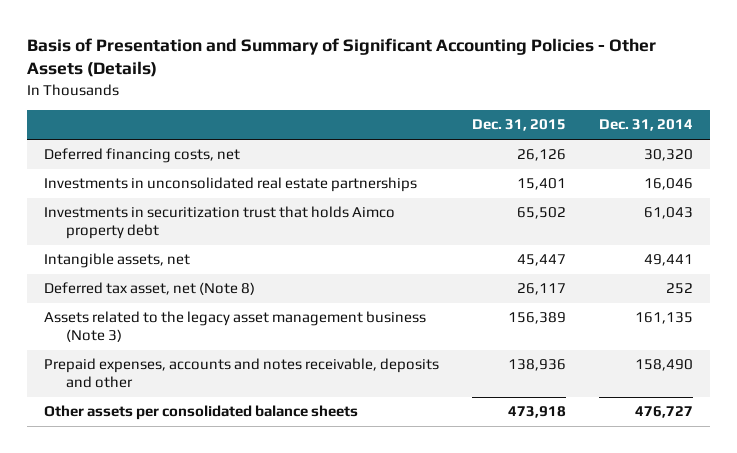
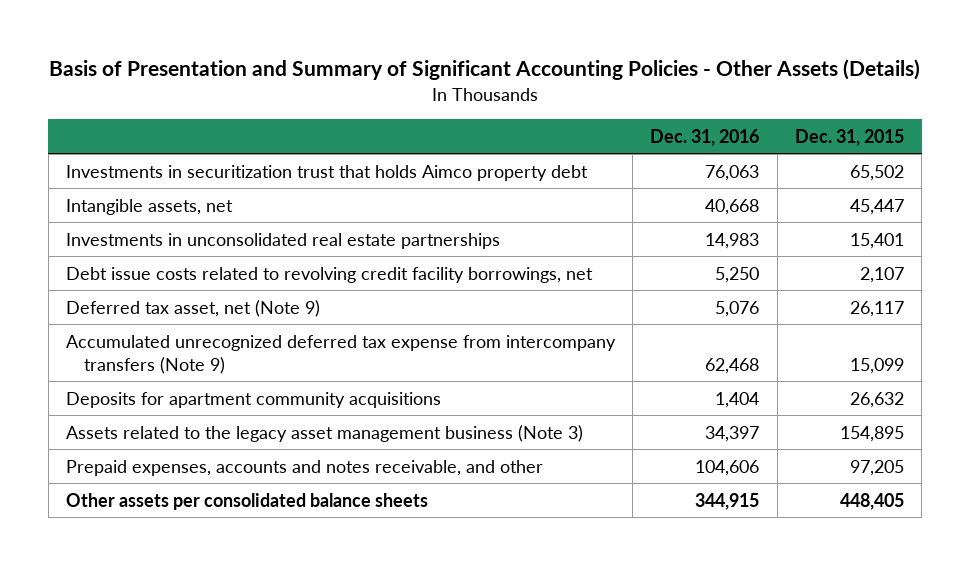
[599,119,694,132] Dec. 31, 2014 -> none
none -> [650,128,760,146] Dec. 31, 2016
[43,148,240,164] Deferred financing costs, net -> none
[43,177,417,193] Investments in unconsolidated real estate partnerships -> [65,232,500,249] Investments in unconsolidated real estate partnerships
none -> [65,266,593,283] Debt issue costs related to revolving credit facility borrowings, net
[43,282,255,296] Deferred tax asset, net (Note 8) -> [65,299,320,317] Deferred tax asset, net (Note 9)
none -> [65,334,616,374] Accumulated unrecognized deferred tax expense from intercompany transfers (Note 9)
none -> [65,391,441,408] Deposits for apartment community acquisitions
[508,312,567,325] 156,389 -> [839,425,904,442] 154,895
[43,358,439,389] Prepaid expenses, accounts and notes receivable, deposits and other -> [65,459,543,476] Prepaid expenses, accounts and notes receivable, and other
[508,359,567,372] 138,936 -> [849,459,904,476] 97,205
[508,406,567,419] 473,918 -> [839,492,904,510] 448,405

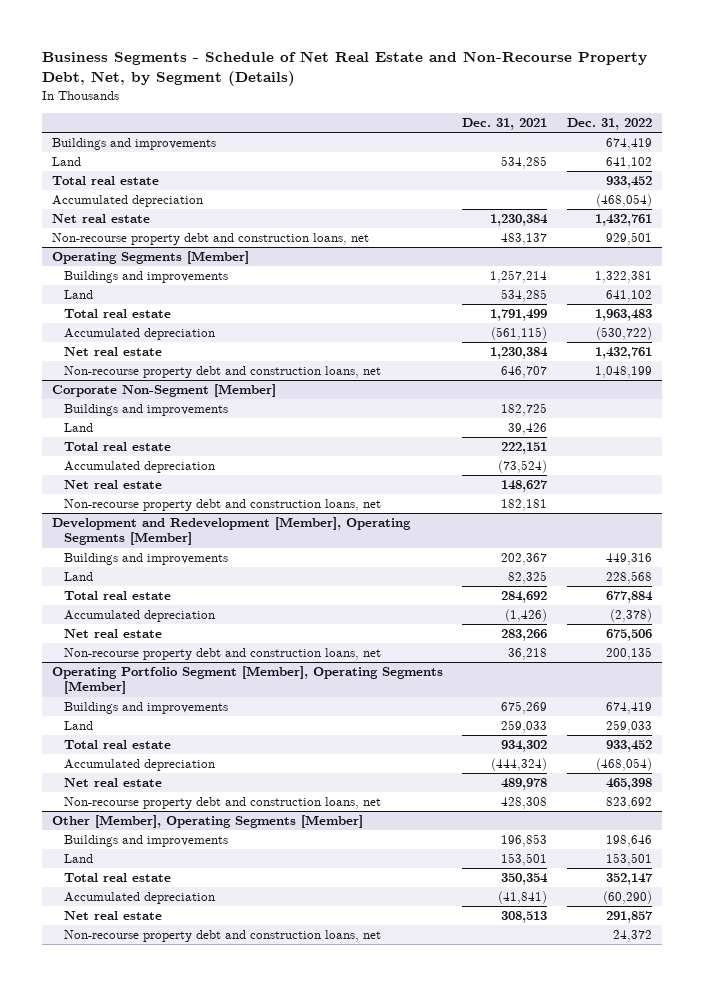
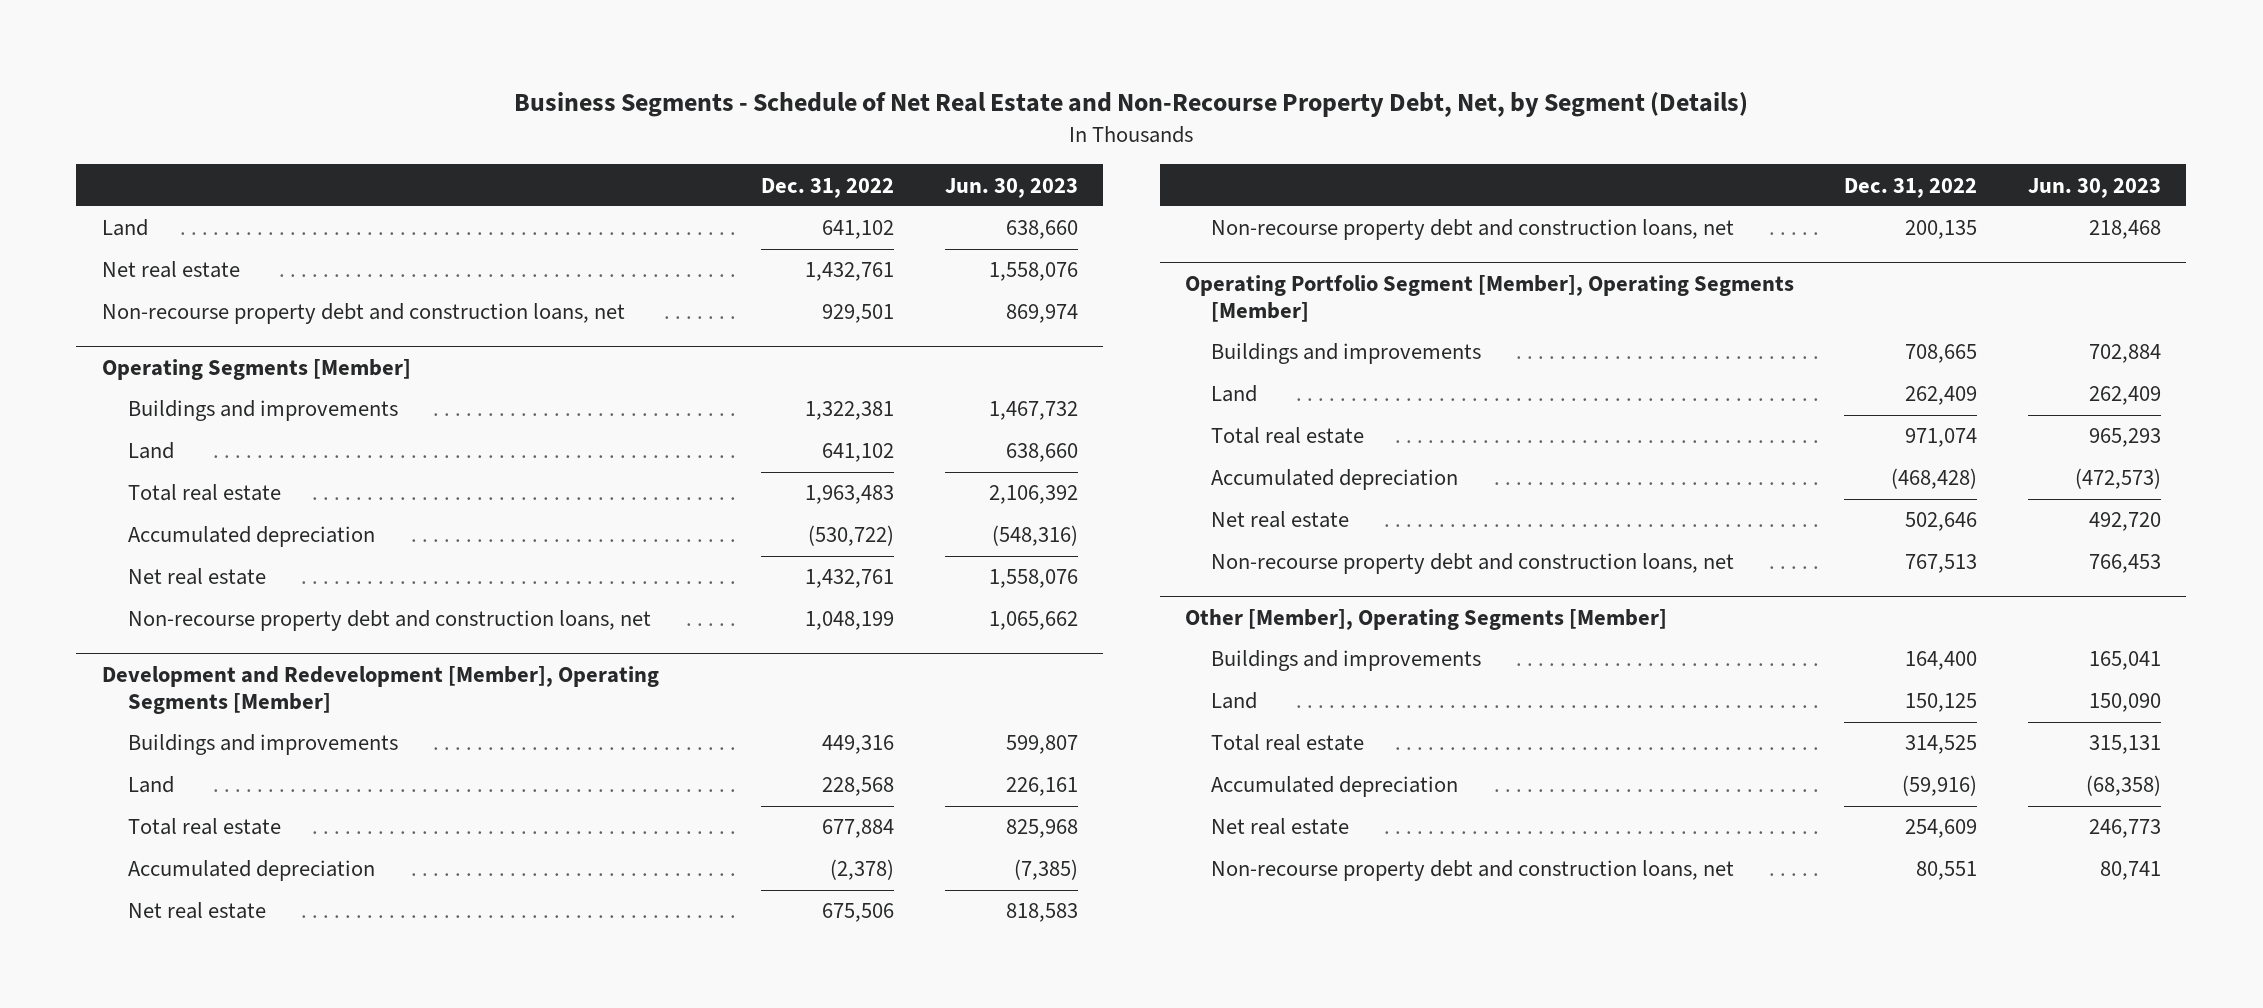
[462,118,548,131] Dec. 31, 2021 -> none
none -> [944,177,1078,198] Jun. 30, 2023
[51,138,216,151] Buildings and improvements -> none
[51,176,159,186] Total real estate -> none
[51,195,203,208] Accumulated depreciation -> none
[51,384,276,398] Corporate Non-Segment [Member] -> none
[64,404,229,417] Buildings and improvements -> none
[64,423,94,433] Land -> none
[64,442,172,452] Total real estate -> none
[64,461,216,474] Accumulated depreciation -> none
[64,480,163,490] Net real estate -> none
[64,499,382,512] Non-recourse property debt and construction loans, net -> none
[605,702,652,715] 674,419 -> [1905,344,1978,364] 708,665
[605,720,652,734] 259,033 -> [1905,386,1978,406] 262,409
[605,740,652,753] 933,452 -> [1905,428,1978,448] 971,074
[595,758,652,772] (468,054) -> [1891,468,1978,490] (468,428)
[605,778,652,791] 465,398 -> [1905,512,1978,532] 502,646
[605,797,652,810] 823,692 -> [1905,554,1978,574] 767,513
[605,835,652,848] 198,646 -> [1905,651,1978,671] 164,400
[605,853,652,867] 153,501 -> [1905,693,1978,713] 150,125
[605,873,653,886] 352,147 -> [1905,735,1978,755] 314,525
[602,891,652,905] (60,290) -> [1902,775,1978,797] (59,916)
[605,911,653,924] 291,857 -> [1905,819,1978,839] 254,609
[612,930,652,943] 24,372 -> [1916,861,1978,881] 80,551

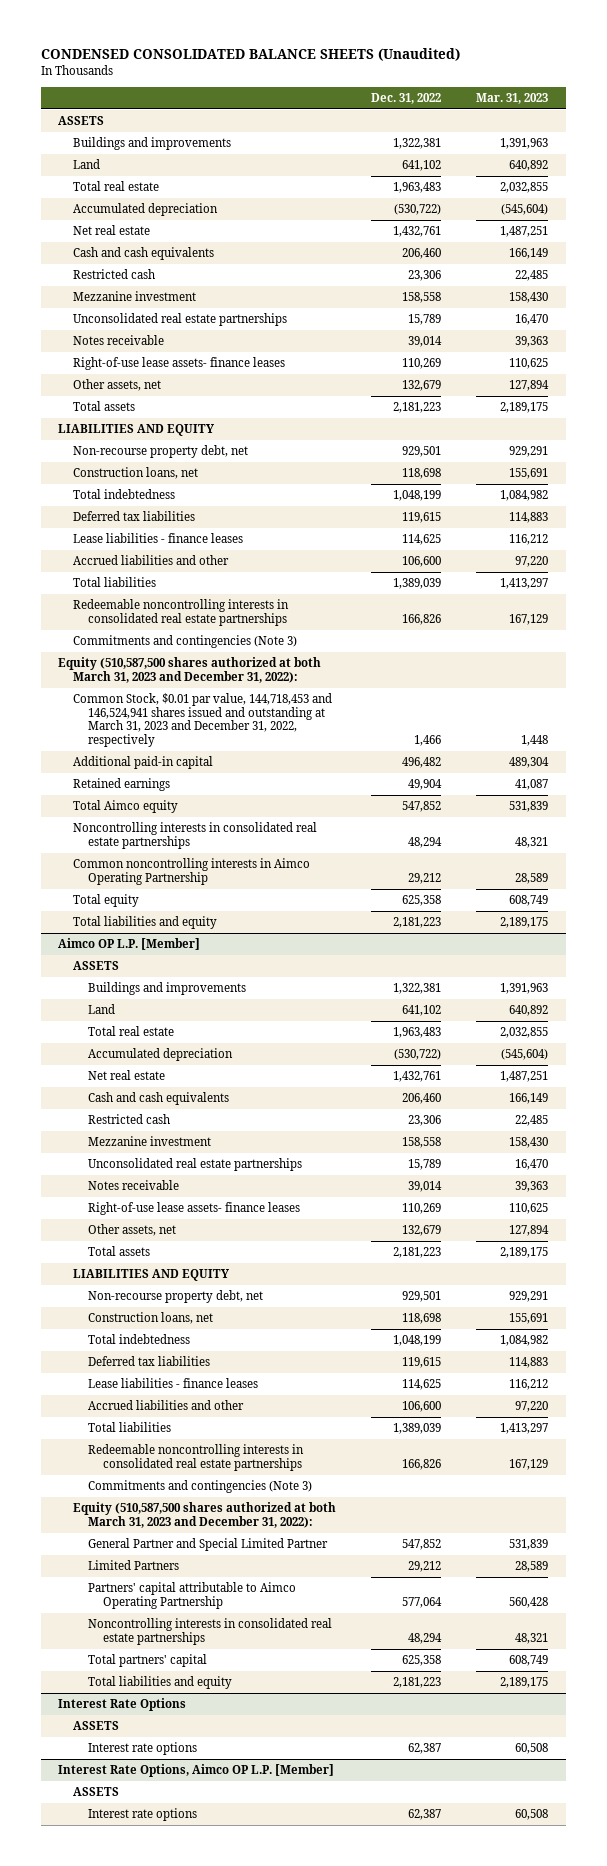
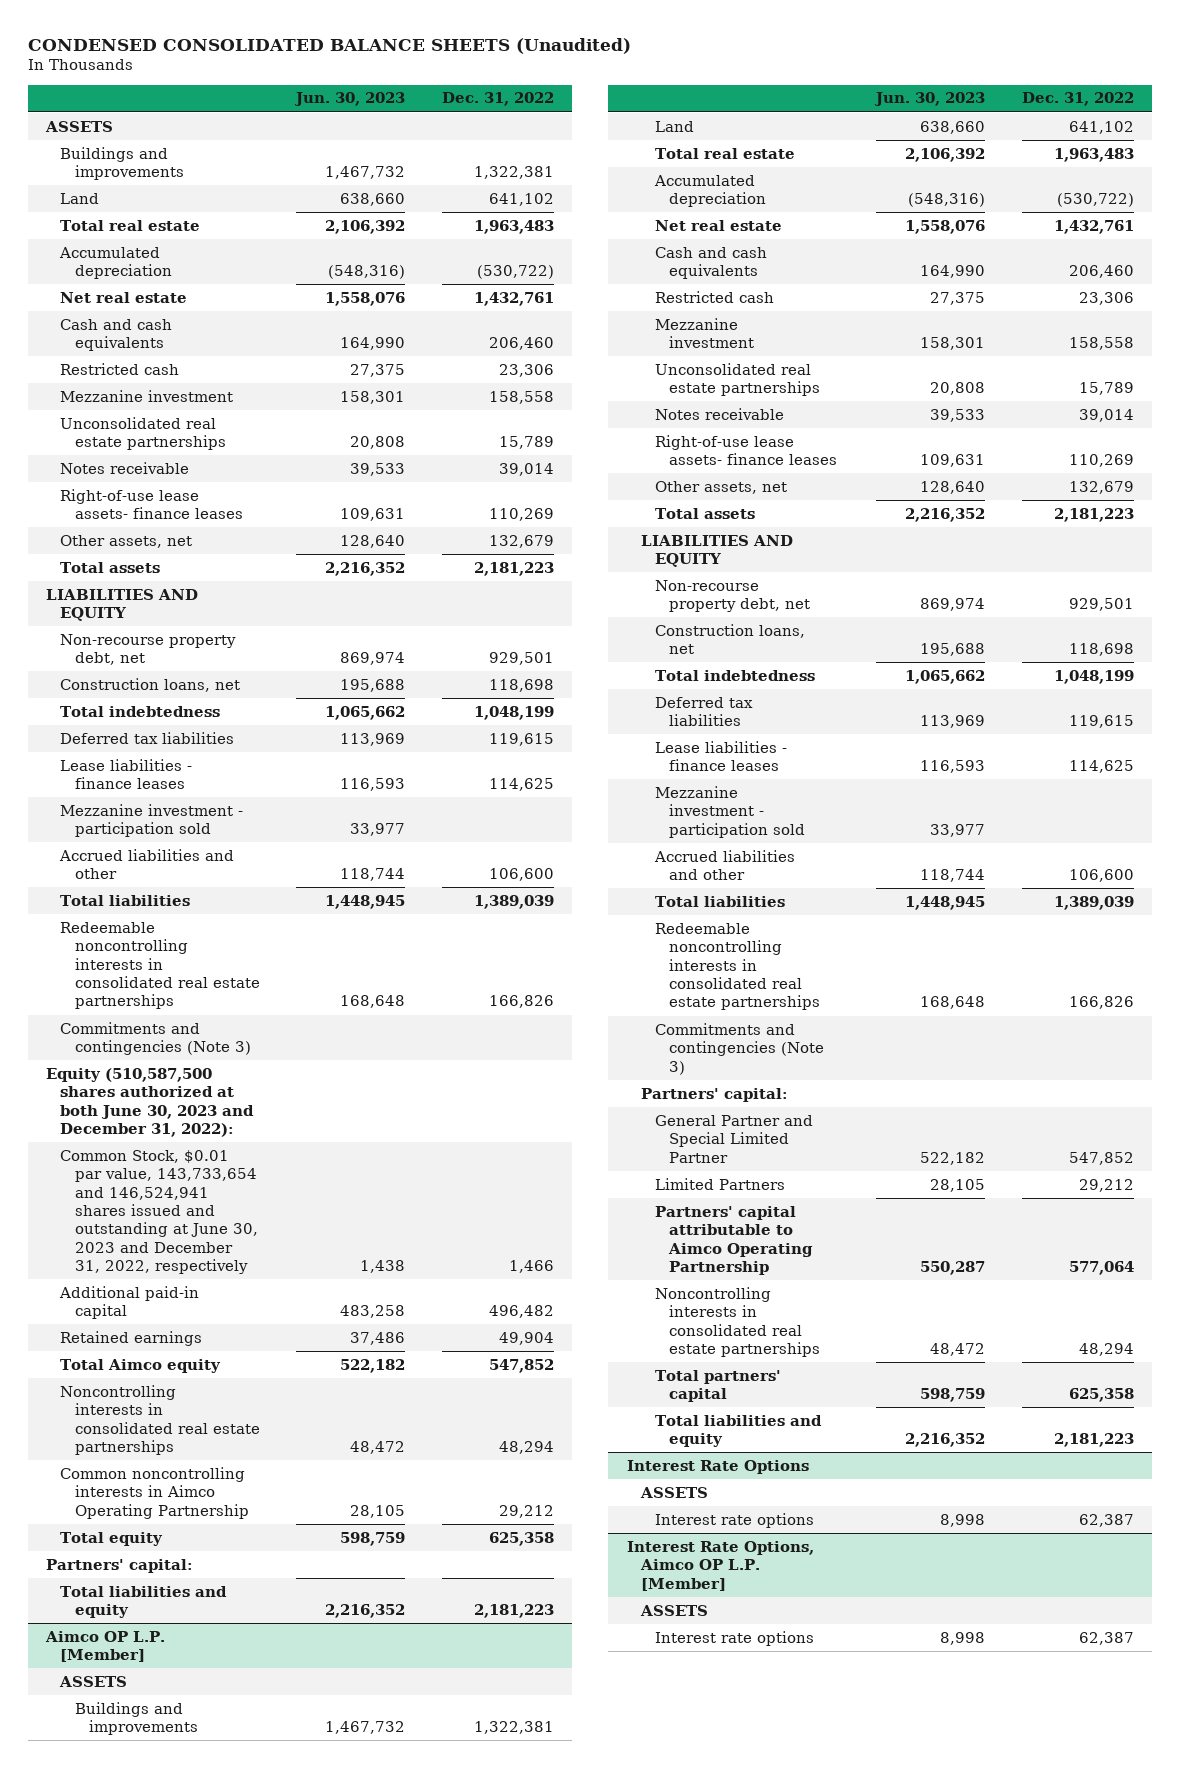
[476,92,549,104] Mar. 31, 2023 -> none
none -> [294,92,406,107] Jun. 30, 2023
none -> [60,803,244,838] Mezzanine investment - participation sold
[58,657,322,683] Equity (510,587,500 shares authorized at both March 31, 2023 and December 31, 2022): -> [46,1067,255,1137] Equity (510,587,500 shares authorized at both June 30, 2023 and December 31, 2022):
[73,693,333,747] Common Stock, $0.01 par value, 144,718,453 and 146,524,941 shares issued and outstanding at March 31, 2023 and December 31, 2022, respectively -> [60,1149,258,1275] Common Stock, $0.01 par value, 143,733,654 and 146,524,941 shares issued and outstanding at June 30, 2023 and December 31, 2022, respectively
none -> [46,1558,194,1573] Partners' capital:
none -> [654,785,806,838] Mezzanine investment - participation sold
[73,1502,337,1528] Equity (510,587,500 shares authorized at both March 31, 2023 and December 31, 2022): -> none
none -> [640,1087,788,1102] Partners' capital:

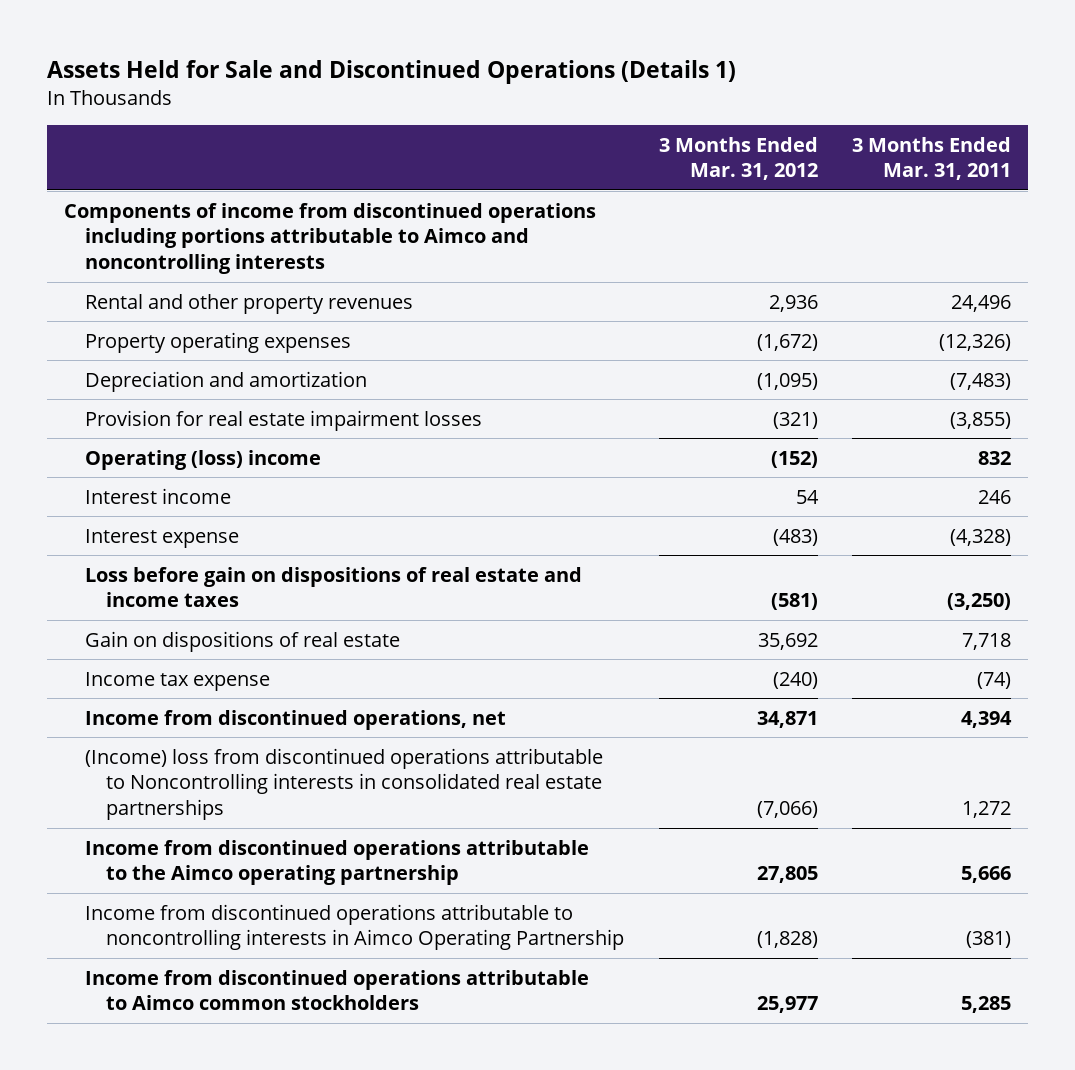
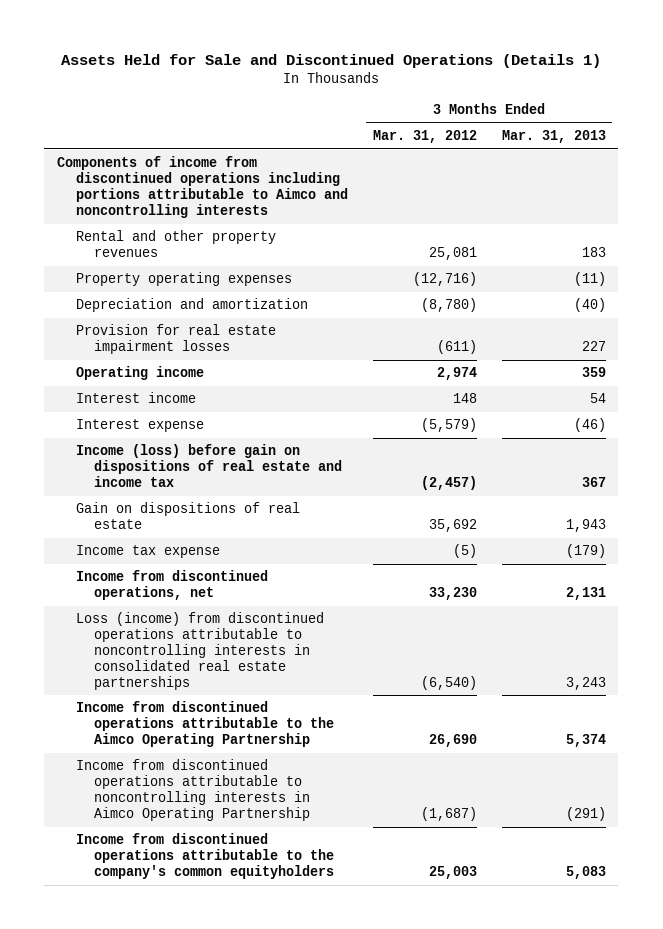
[852,136,1012,181] 3 Months Ended Mar. 31, 2011 -> none
none -> [501,129,606,143] Mar. 31, 2013
[768,294,818,312] 2,936 -> [428,247,477,261] 25,081
[756,333,818,351] (1,672) -> [412,272,477,287] (12,716)
[756,372,818,390] (1,095) -> [420,298,477,313] (8,780)
[772,411,818,429] (321) -> [436,340,477,355] (611)
[84,449,321,470] Operating (loss) income -> [75,366,204,381] Operating income
[770,450,818,468] (152) -> [436,367,477,381] 2,974
[795,489,819,504] 54 -> [452,393,477,404] 148
[772,528,818,546] (483) -> [420,418,477,433] (5,579)
[84,566,582,608] Loss before gain on dispositions of real estate and income taxes -> [75,444,343,488] Income (loss) before gain on dispositions of real estate and income tax
[770,593,818,611] (581) -> [420,476,477,491] (2,457)
[772,671,818,689] (240) -> [452,544,477,559] (5)
[756,710,818,728] 34,871 -> [428,587,477,601] 33,230
[84,747,603,821] (Income) loss from discontinued operations attributable to Noncontrolling interests in consolidated real estate partnerships -> [75,612,324,690] Loss (income) from discontinued operations attributable to noncontrolling interests in consolidated real estate partnerships
[756,801,818,819] (7,066) -> [420,675,477,690] (6,540)
[84,839,589,886] Income from discontinued operations attributable to the Aimco operating partnership -> [75,701,335,748] Income from discontinued operations attributable to the Aimco Operating Partnership
[756,866,818,884] 27,805 -> [428,734,477,748] 26,690
[756,931,818,949] (1,828) -> [420,806,477,821] (1,687)
[84,969,589,1011] Income from discontinued operations attributable to Aimco common stockholders -> [75,833,335,880] Income from discontinued operations attributable to the company's common equityholders
[756,996,818,1014] 25,977 -> [428,866,477,880] 25,003

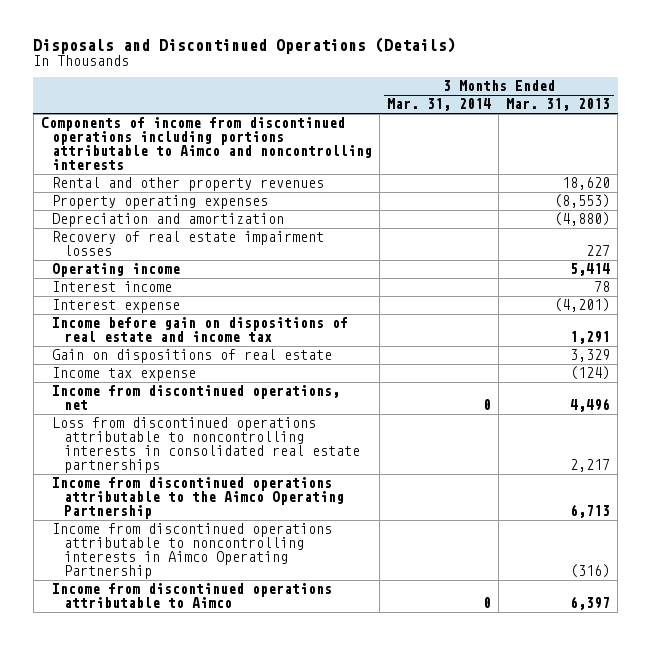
[61,53,602,68] Assets Held for Sale and Discontinued Operations (Details 1) -> [33,36,457,54] Disposals and Discontinued Operations (Details)
[372,129,477,143] Mar. 31, 2012 -> none
none -> [387,98,492,112] Mar. 31, 2014
[581,247,606,258] 183 -> [562,177,611,191] 18,620
[573,272,606,287] (11) -> [554,194,611,209] (8,553)
[573,298,606,313] (40) -> [554,212,611,227] (4,880)
[75,324,276,355] Provision for real estate impairment losses -> [52,231,325,257] Recovery of real estate impairment losses
[581,367,606,378] 359 -> [570,263,611,277] 5,414
[589,393,606,404] 54 -> [594,281,611,293] 78
[573,418,606,433] (46) -> [554,298,611,313] (4,201)
[75,444,343,488] Income (loss) before gain on dispositions of real estate and income tax -> [52,317,349,343] Income before gain on dispositions of real estate and income tax
[581,477,606,488] 367 -> [570,331,611,345] 1,291
[565,519,606,533] 1,943 -> [570,349,611,363] 3,329
[565,544,606,559] (179) -> [570,366,611,381] (124)
[565,587,606,601] 2,131 -> [570,398,611,413] 4,496
[75,612,324,690] Loss (income) from discontinued operations attributable to noncontrolling interests in consolidated real estate partnerships -> [52,417,360,474] Loss from discontinued operations attributable to noncontrolling interests in consolidated real estate partnerships
[565,676,606,690] 3,243 -> [570,459,611,473] 2,217
[565,734,606,748] 5,374 -> [570,504,611,519] 6,713
[565,806,606,821] (291) -> [570,564,611,579] (316)
[75,833,335,880] Income from discontinued operations attributable to the company's common equityholders -> [52,583,333,609] Income from discontinued operations attributable to Aimco
[565,866,606,880] 5,083 -> [570,596,611,611] 6,397

